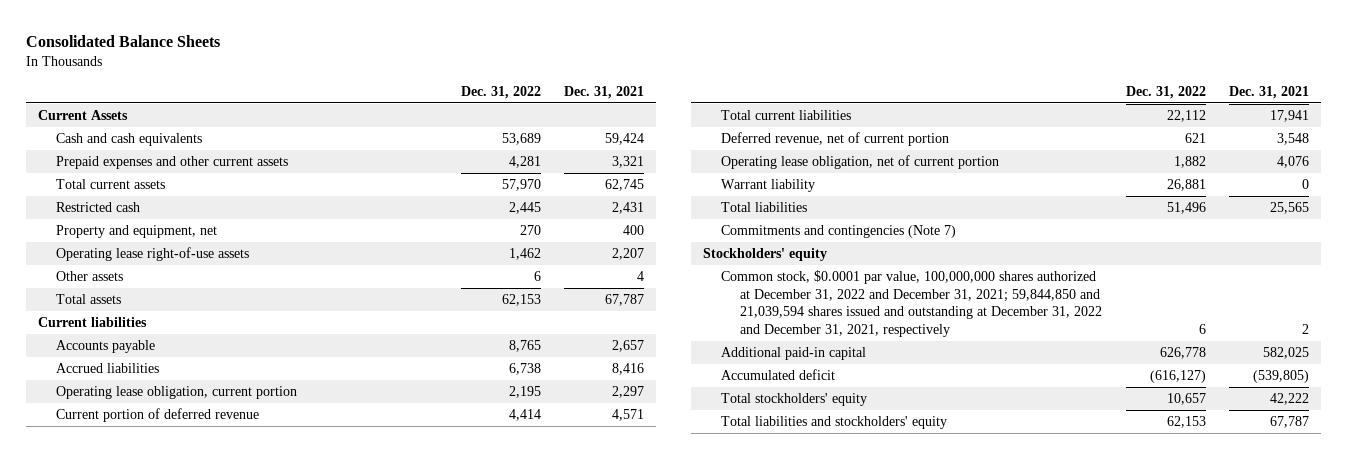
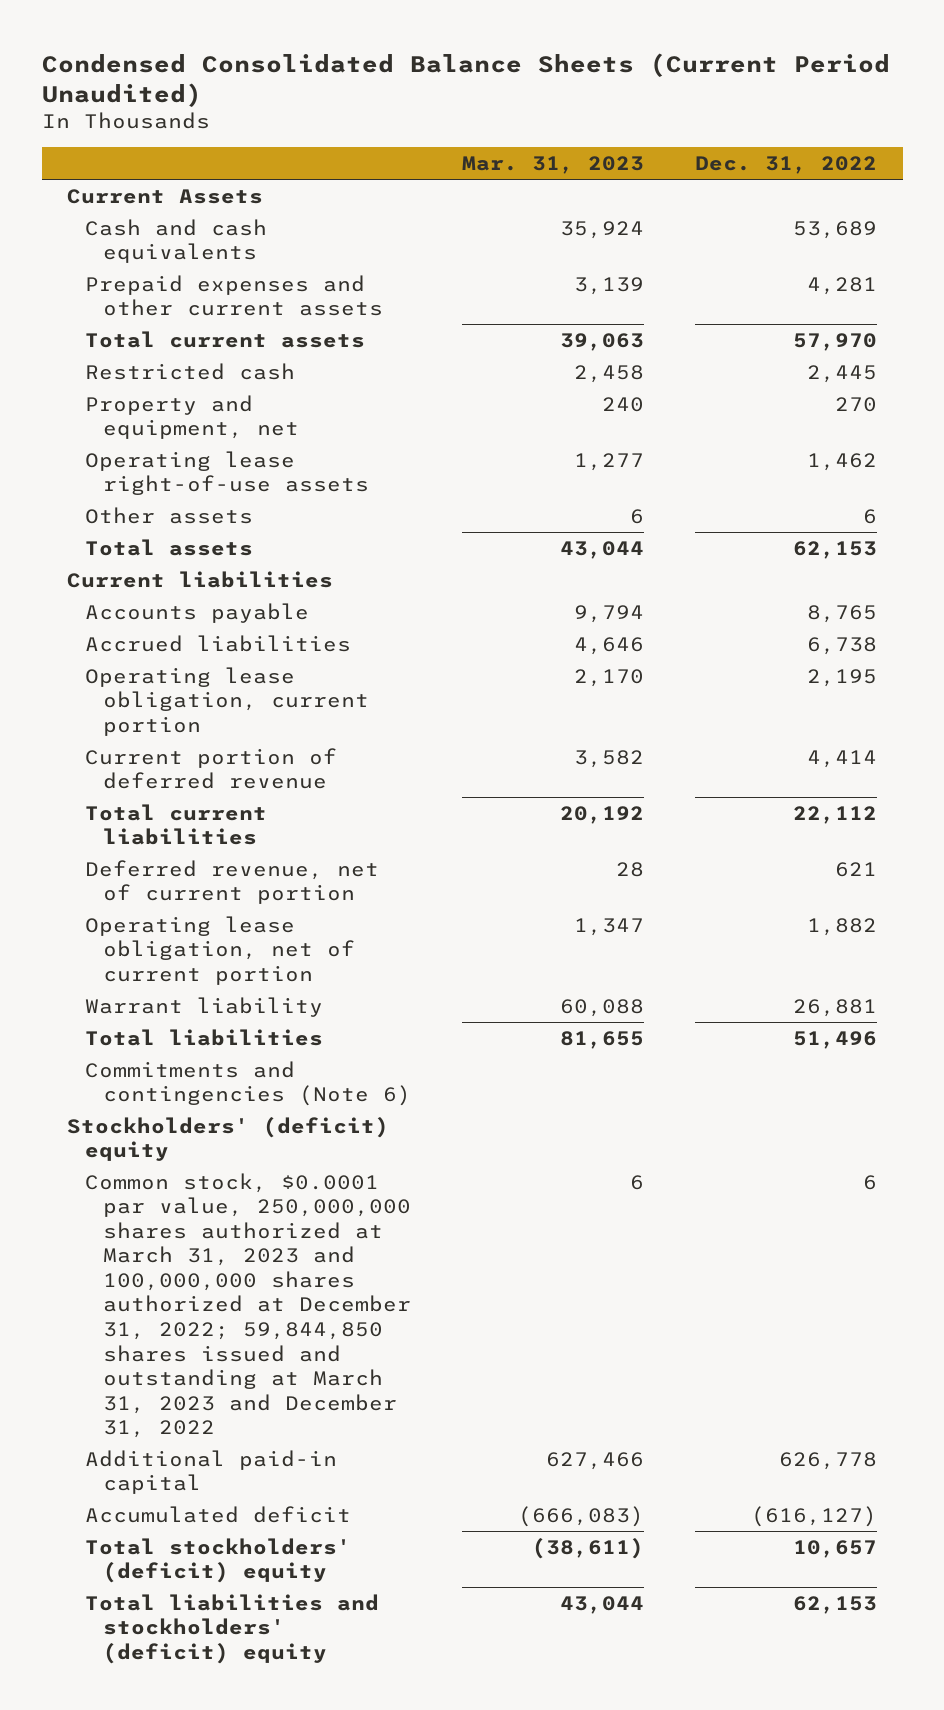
[25,35,220,48] Consolidated Balance Sheets -> [41,52,890,107] Condensed Consolidated Balance Sheets (Current Period Unaudited)
[564,85,645,99] Dec. 31, 2021 -> none
none -> [462,156,645,175] Mar. 31, 2023
[721,224,957,238] Commitments and contingencies (Note 7) -> [85,1060,412,1107] Commitments and contingencies (Note 6)
[702,247,827,261] Stockholders' equity -> [67,1116,390,1162] Stockholders' (deficit) equity
[721,269,1103,338] Common stock, $0.0001 par value, 100,000,000 shares authorized at December 31, 2022 and December 31, 2021; 59,844,850 and 21,039,594 shares issued and outstanding at December 31, 2022 and December 31, 2021, respectively -> [85,1172,412,1439] Common stock, $0.0001 par value, 250,000,000 shares authorized at March 31, 2023 and 100,000,000 shares authorized at December 31, 2022; 59,844,850 shares issued and outstanding at March 31, 2023 and December 31, 2022
[721,392,868,406] Total stockholders' equity -> [85,1537,352,1584] Total stockholders' (deficit) equity
[721,415,948,429] Total liabilities and stockholders' equity -> [85,1593,380,1664] Total liabilities and stockholders' (deficit) equity

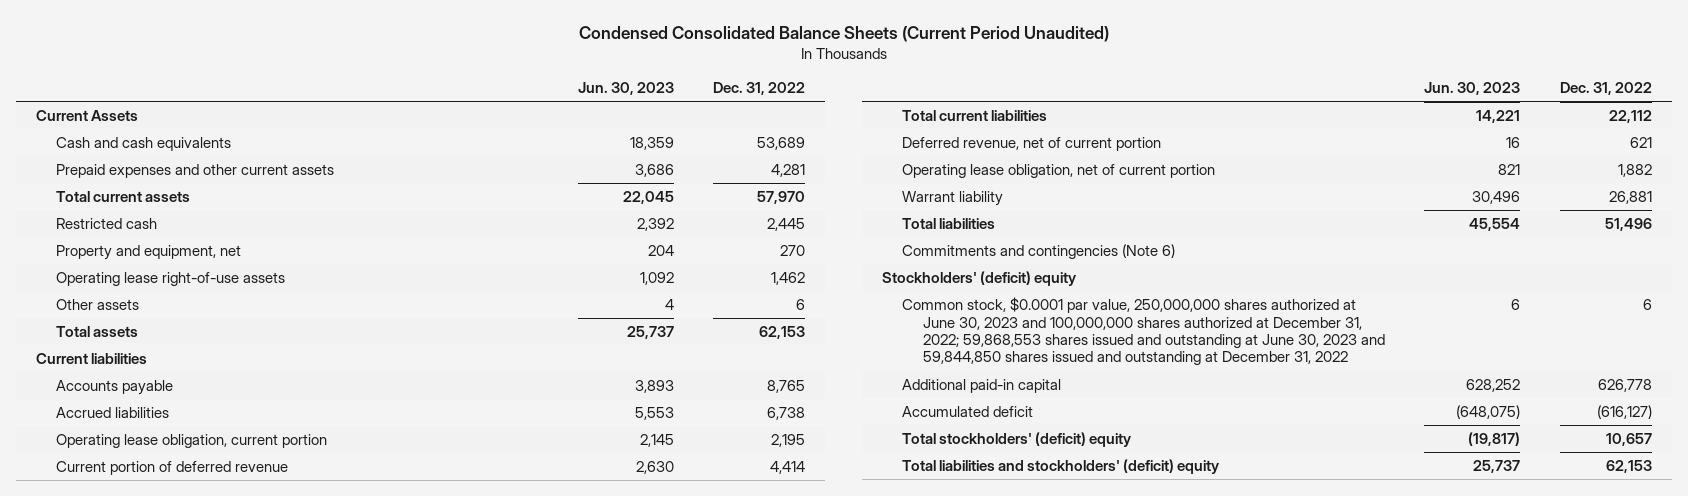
[462,156,645,175] Mar. 31, 2023 -> none
none -> [577,81,674,95] Jun. 30, 2023
[85,1172,412,1439] Common stock, $0.0001 par value, 250,000,000 shares authorized at March 31, 2023 and 100,000,000 shares authorized at December 31, 2022; 59,844,850 shares issued and outstanding at March 31, 2023 and December 31, 2022 -> [902,297,1385,366] Common stock, $0.0001 par value, 250,000,000 shares authorized at June 30, 2023 and 100,000,000 shares authorized at December 31, 2022; 59,868,553 shares issued and outstanding at June 30, 2023 and 59,844,850 shares issued and outstanding at December 31, 2022

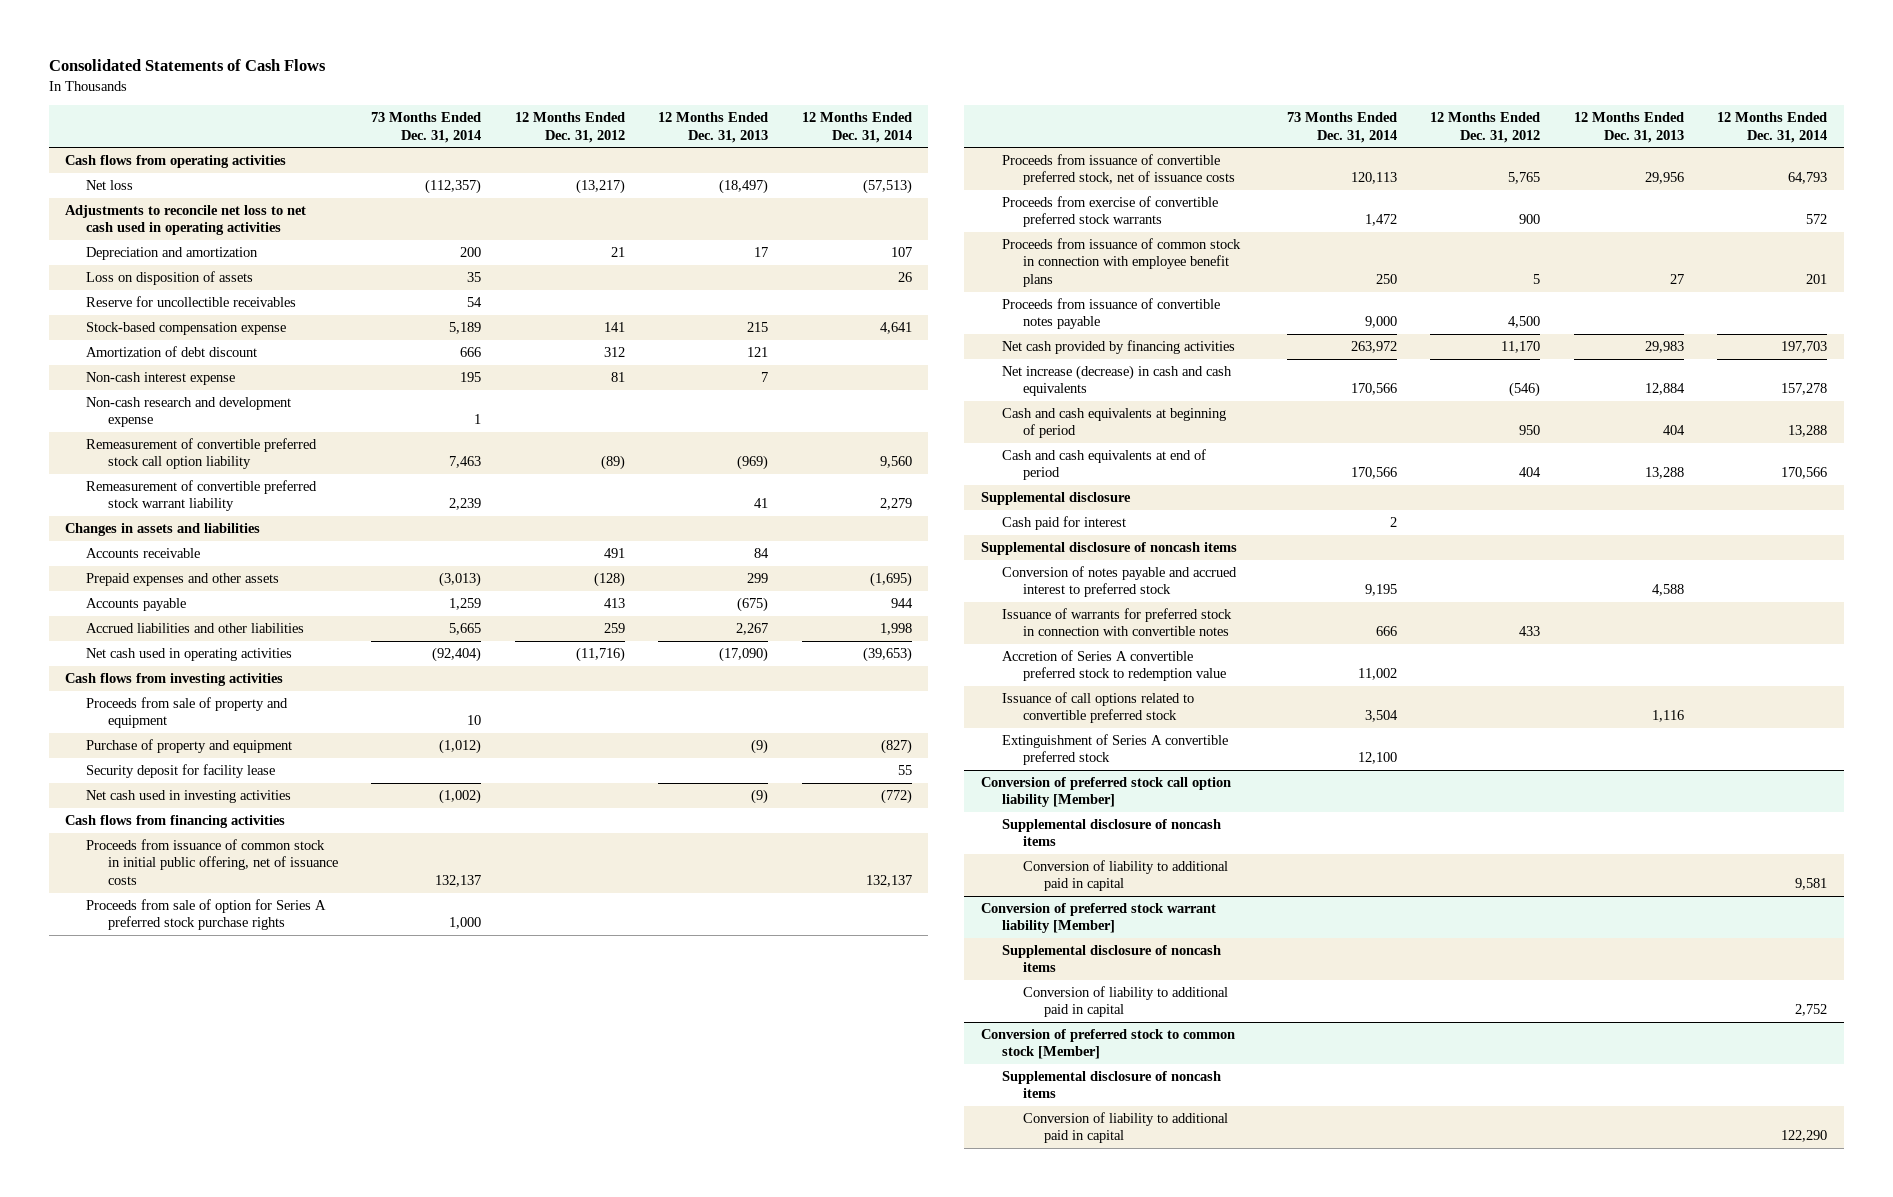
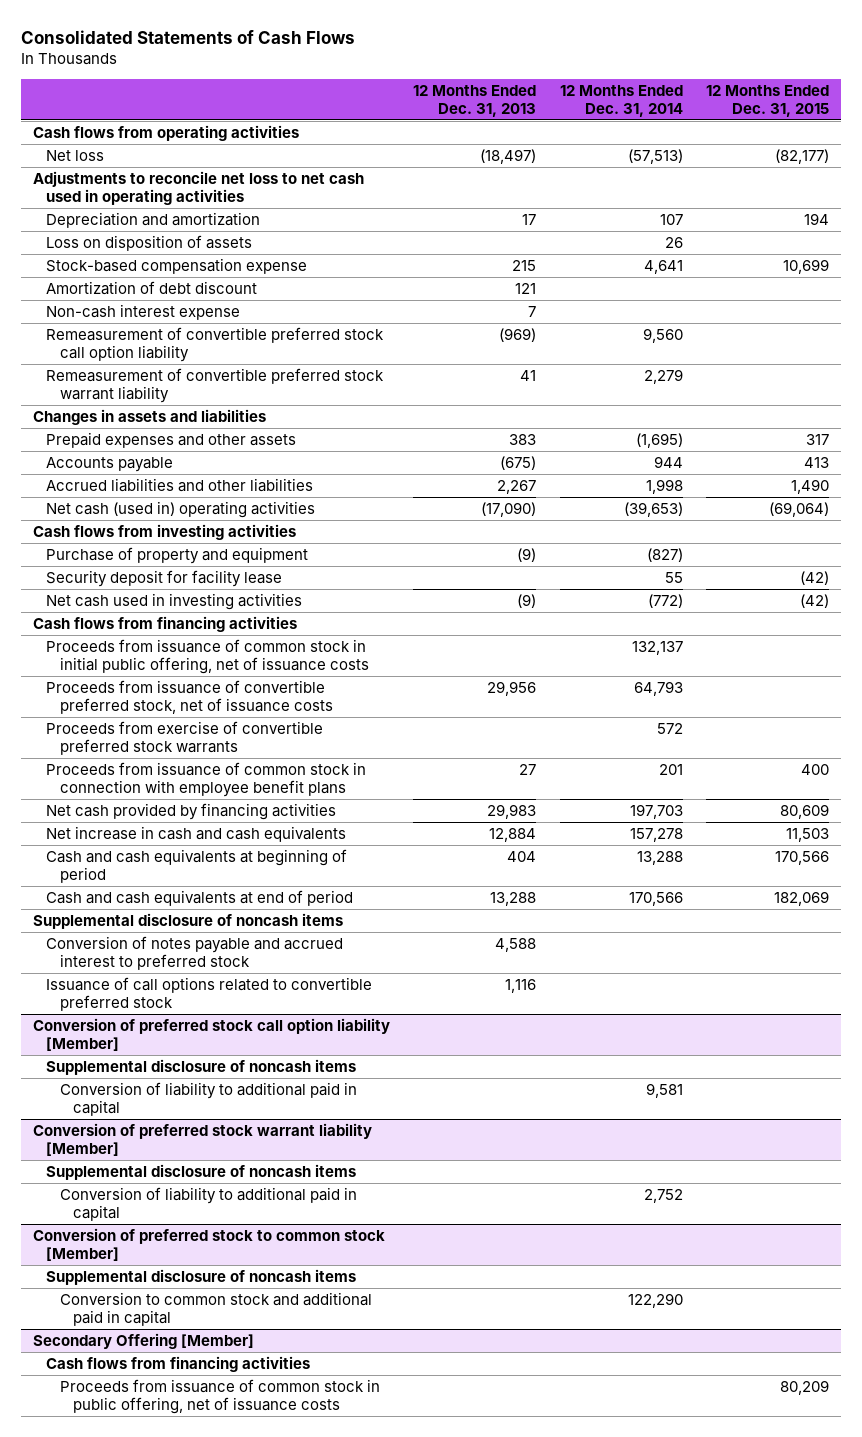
[371,112,482,143] 73 Months Ended Dec. 31, 2014 -> none
[514,112,625,143] 12 Months Ended Dec. 31, 2012 -> none
none -> [706,84,830,117] 12 Months Ended Dec. 31, 2015
[86,296,297,308] Reserve for uncollectible receivables -> none
[86,397,292,428] Non-cash research and development expense -> none
[86,548,201,559] Accounts receivable -> none
[747,573,769,584] 299 -> [509,434,537,446] 383
[86,648,293,662] Net cash used in operating activities -> [46,501,316,519] Net cash (used in) operating activities
[86,697,289,729] Proceeds from sale of property and equipment -> none
[86,899,327,931] Proceeds from sale of option for Series A preferred stock purchase rights -> none
[1002,298,1221,330] Proceeds from issuance of convertible notes payable -> none
[1002,365,1233,397] Net increase (decrease) in cash and cash equivalents -> [46,826,347,843] Net increase in cash and cash equivalents
[981,492,1132,506] Supplemental disclosure -> none
[1002,516,1127,531] Cash paid for interest -> none
[1002,608,1233,637] Issuance of warrants for preferred stock in connection with convertible notes -> none
[1002,650,1227,682] Accretion of Series A convertible preferred stock to redemption value -> none
[1002,734,1229,766] Extinguishment of Series A convertible preferred stock -> none
[1023,1112,1229,1144] Conversion of liability to additional paid in capital -> [59,1292,372,1326] Conversion to common stock and additional paid in capital
none -> [32,1333,254,1350] Secondary Offering [Member]
none -> [46,1356,311,1373] Cash flows from financing activities
none -> [59,1379,380,1414] Proceeds from issuance of common stock in public offering, net of issuance costs

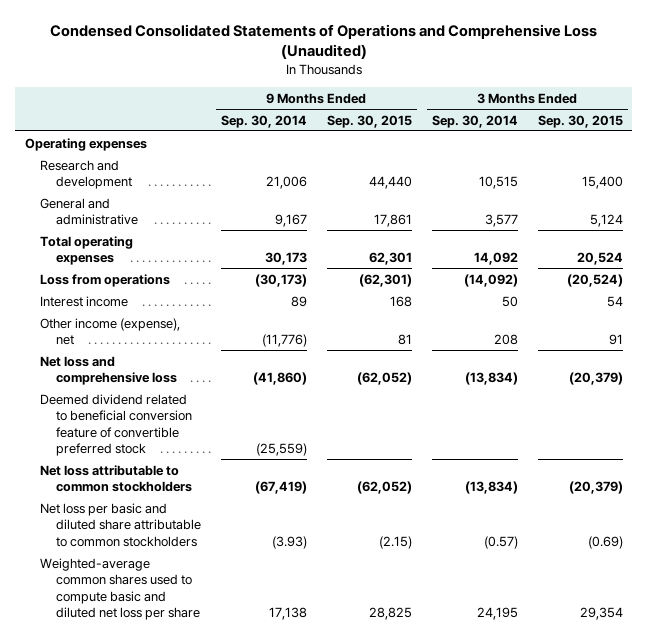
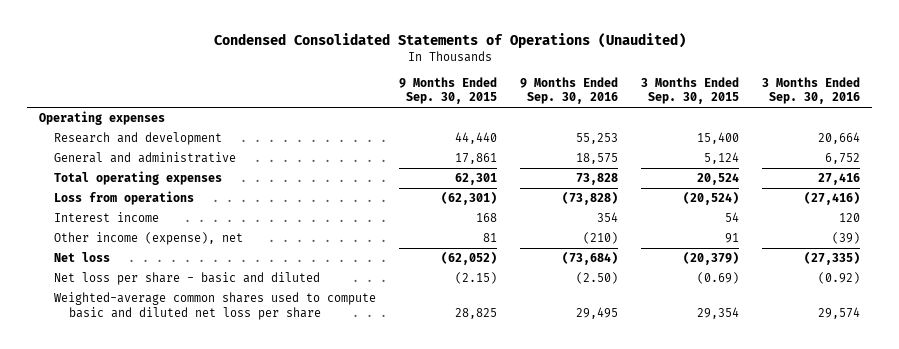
[49,23,597,60] Condensed Consolidated Statements of Operations and Comprehensive Loss (Unaudited) -> [213,33,686,49] Condensed Consolidated Statements of Operations (Unaudited)
[220,114,307,128] Sep. 30, 2014 -> none
[431,114,518,128] Sep. 30, 2014 -> none
none -> [520,76,619,105] 9 Months Ended Sep. 30, 2016
none -> [762,76,861,105] 3 Months Ended Sep. 30, 2016
[40,393,192,457] Deemed dividend related to beneficial conversion feature of convertible preferred stock -> none
[40,464,192,493] Net loss attributable to common stockholders -> none
[40,355,177,386] Net loss and comprehensive loss -> [53,251,110,262] Net loss
[40,502,201,547] Net loss per basic and diluted share attributable to common stockholders -> [53,271,320,285] Net loss per share - basic and diluted

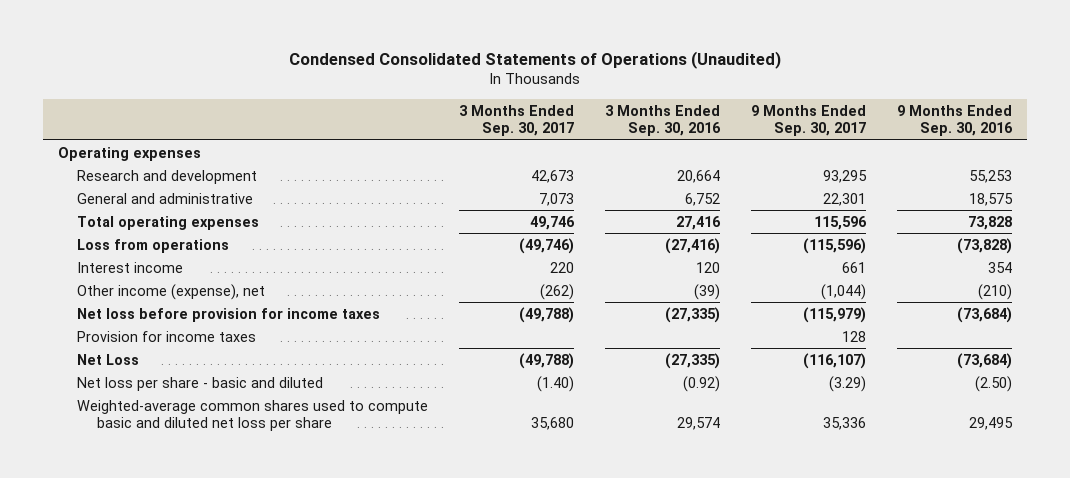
[398,76,497,105] 9 Months Ended Sep. 30, 2015 -> none
[641,76,740,105] 3 Months Ended Sep. 30, 2015 -> none
none -> [459,104,575,137] 3 Months Ended Sep. 30, 2017
none -> [750,104,866,137] 9 Months Ended Sep. 30, 2017
none -> [77,307,381,322] Net loss before provision for income taxes
none -> [77,330,257,342] Provision for income taxes
[53,251,110,262] Net loss -> [77,353,140,365] Net Loss

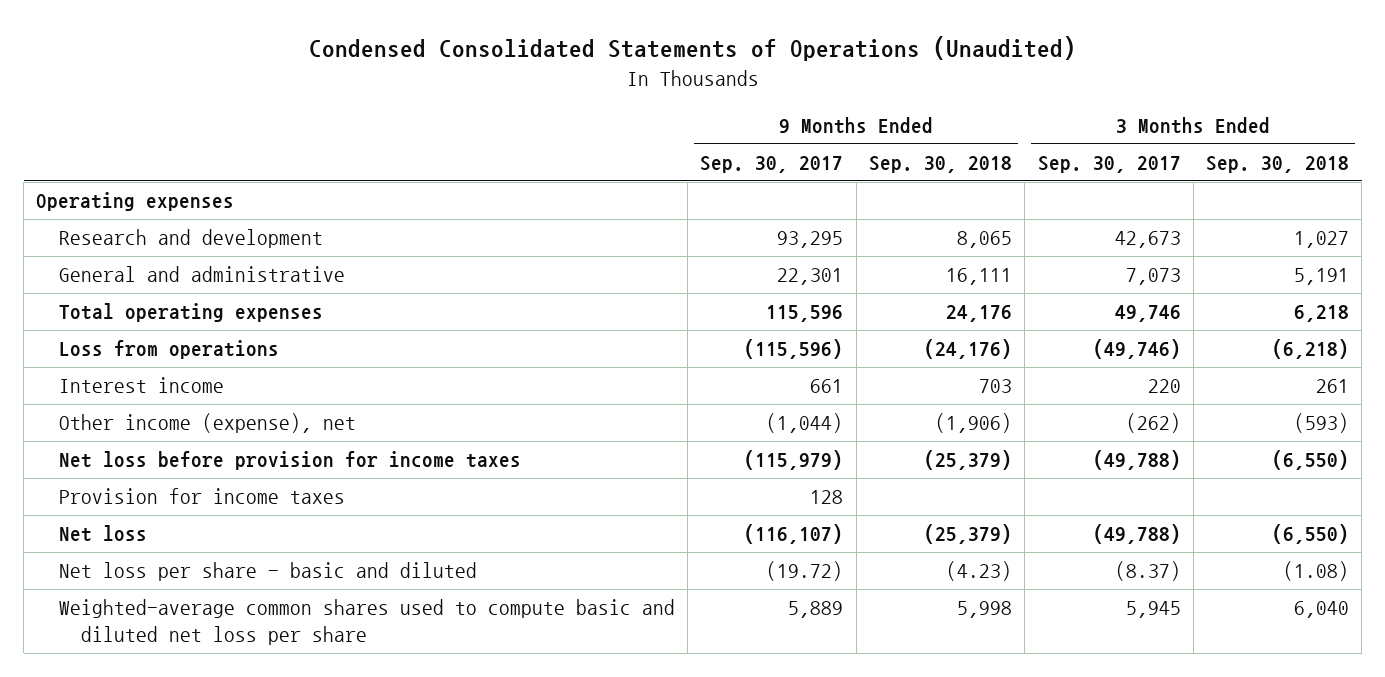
[604,104,721,137] 3 Months Ended Sep. 30, 2016 -> none
[896,104,1013,137] 9 Months Ended Sep. 30, 2016 -> none
none -> [868,155,1012,173] Sep. 30, 2018
none -> [1206,155,1350,173] Sep. 30, 2018
[77,353,140,365] Net Loss -> [58,525,147,543] Net loss
[537,375,575,392] (1.40) -> [1114,561,1181,582] (8.37)
[828,375,866,392] (3.29) -> [766,561,844,582] (19.72)
[531,417,575,431] 35,680 -> [1125,601,1181,619] 5,945
[822,417,866,431] 35,336 -> [788,601,844,619] 5,889

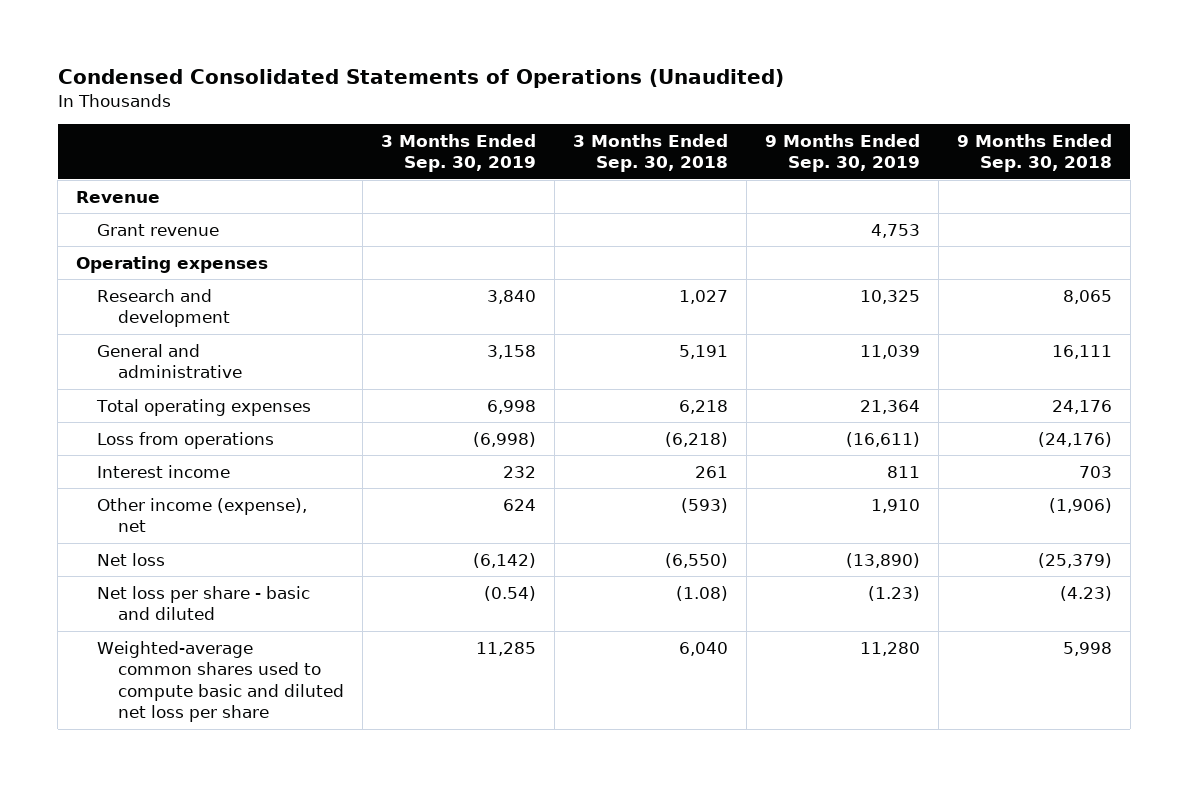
[700,155,844,173] Sep. 30, 2017 -> none
[1037,155,1181,173] Sep. 30, 2017 -> none
none -> [380,133,536,173] 3 Months Ended Sep. 30, 2019
none -> [764,133,920,173] 9 Months Ended Sep. 30, 2019
none -> [76,190,161,203] Revenue
none -> [96,223,219,236] Grant revenue
[58,451,521,471] Net loss before provision for income taxes -> none
[58,488,345,505] Provision for income taxes -> none

